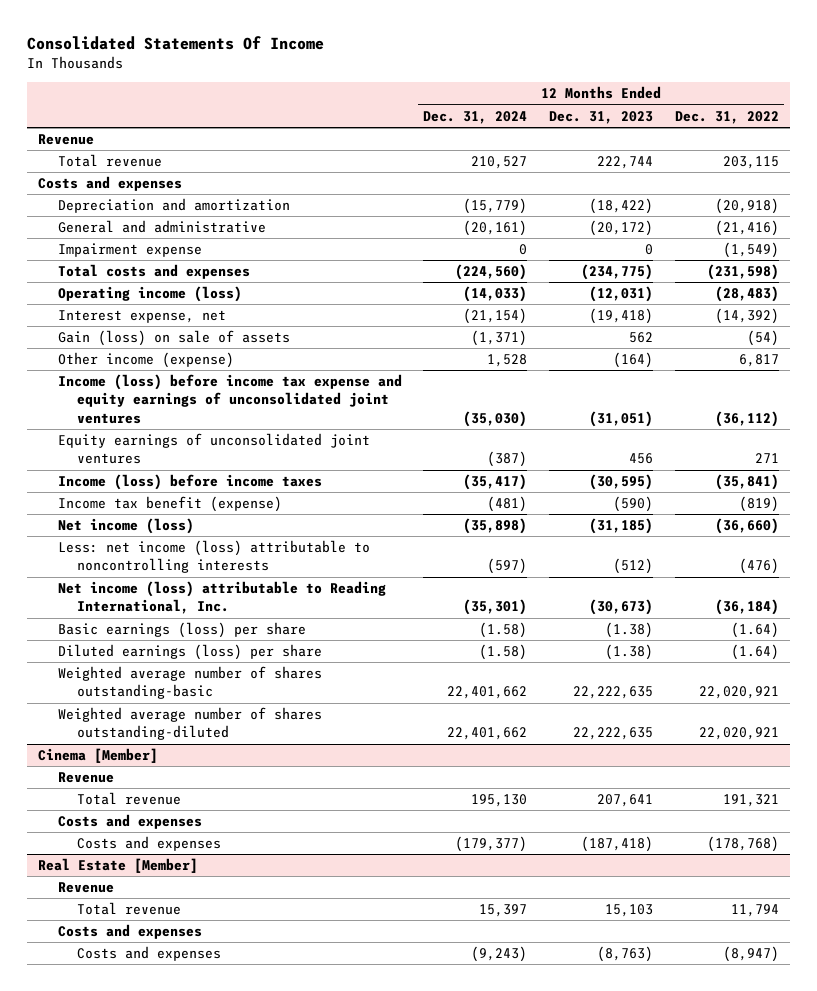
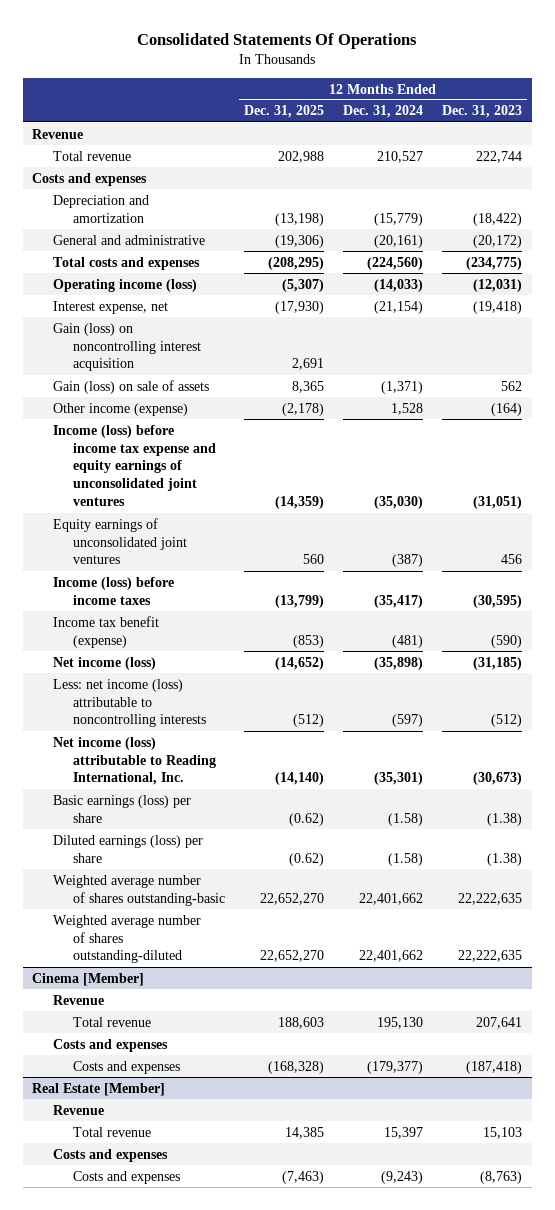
[27,36,325,51] Consolidated Statements Of Income -> [137,32,418,49] Consolidated Statements Of Operations
[674,110,779,124] Dec. 31, 2022 -> none
none -> [244,105,325,119] Dec. 31, 2025
[57,243,202,258] Impairment expense -> none
none -> [52,322,201,372] Gain (loss) on noncontrolling interest acquisition

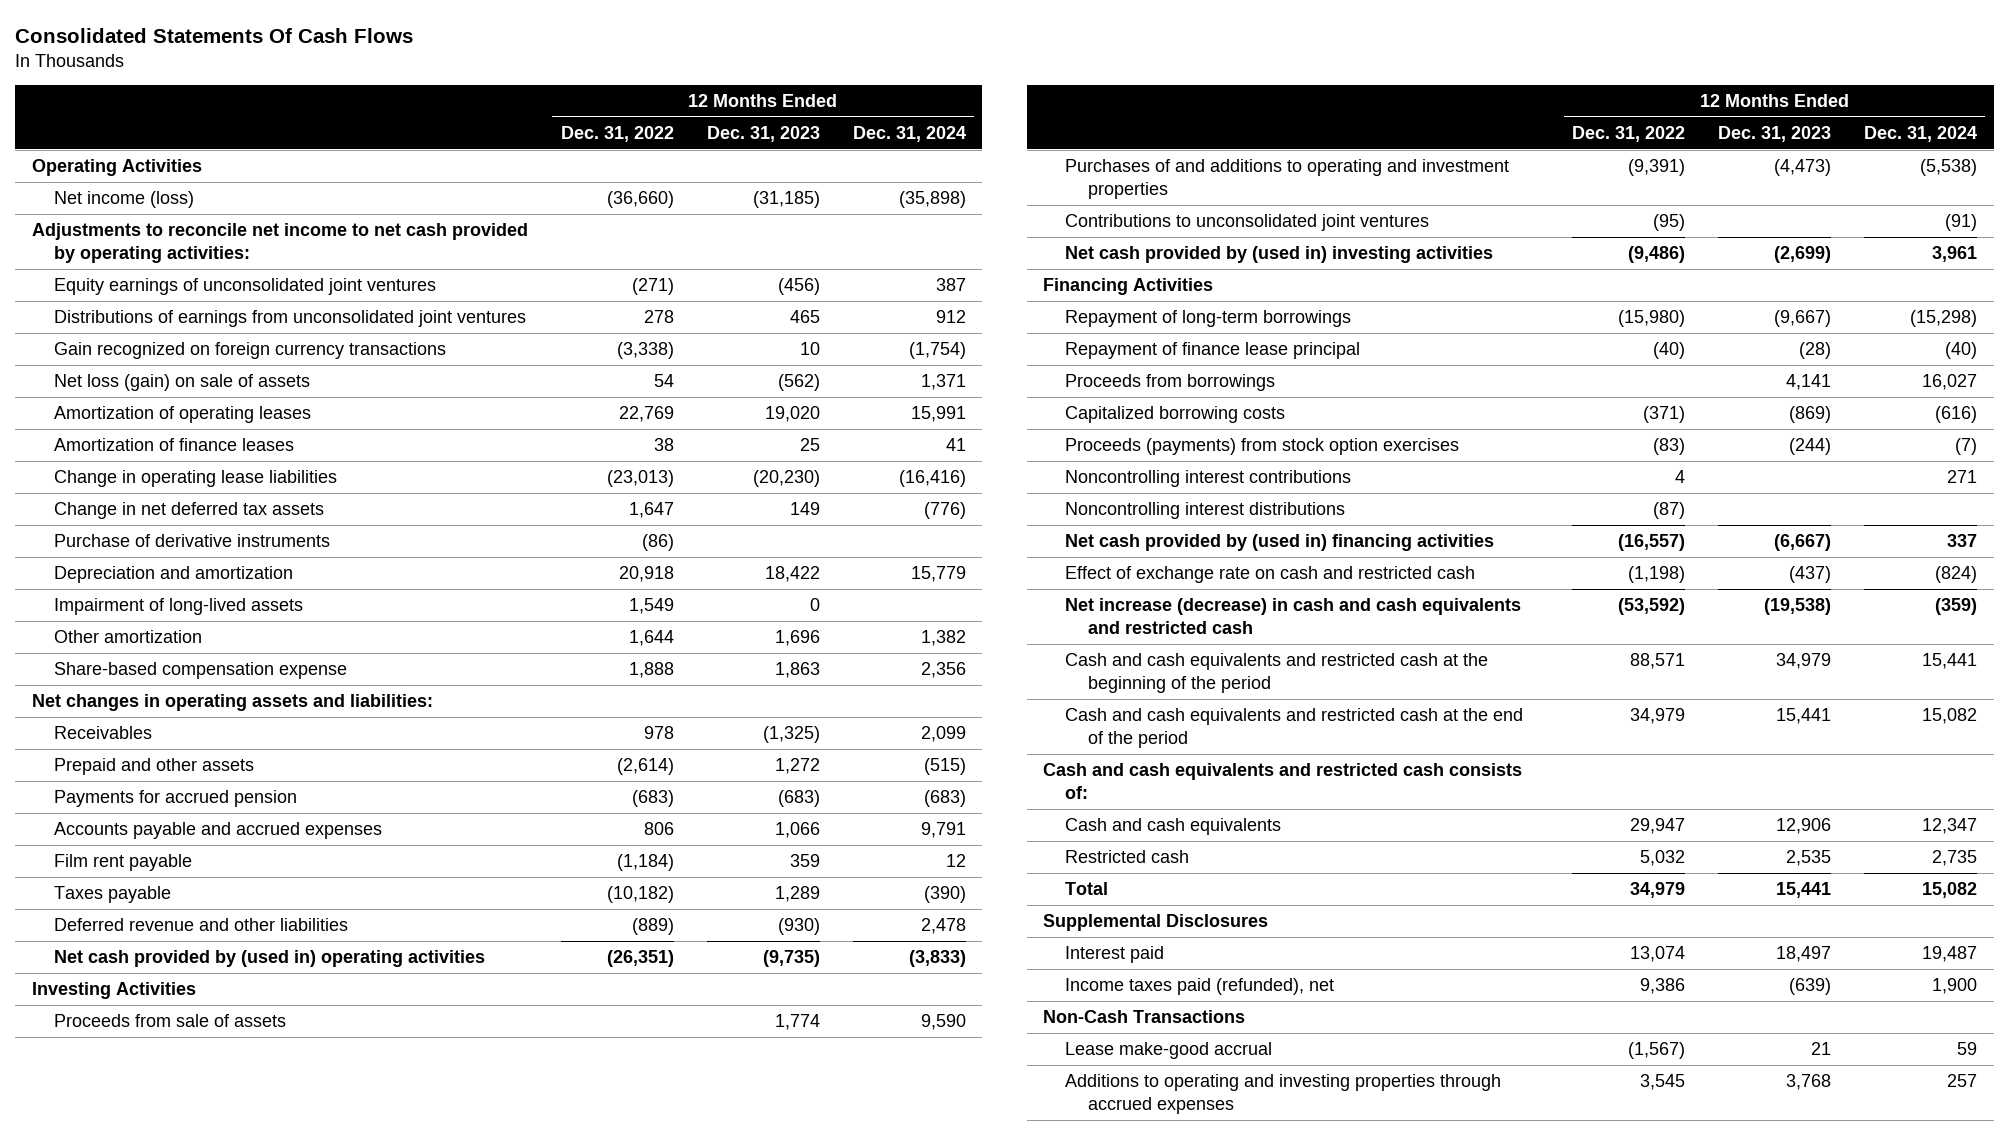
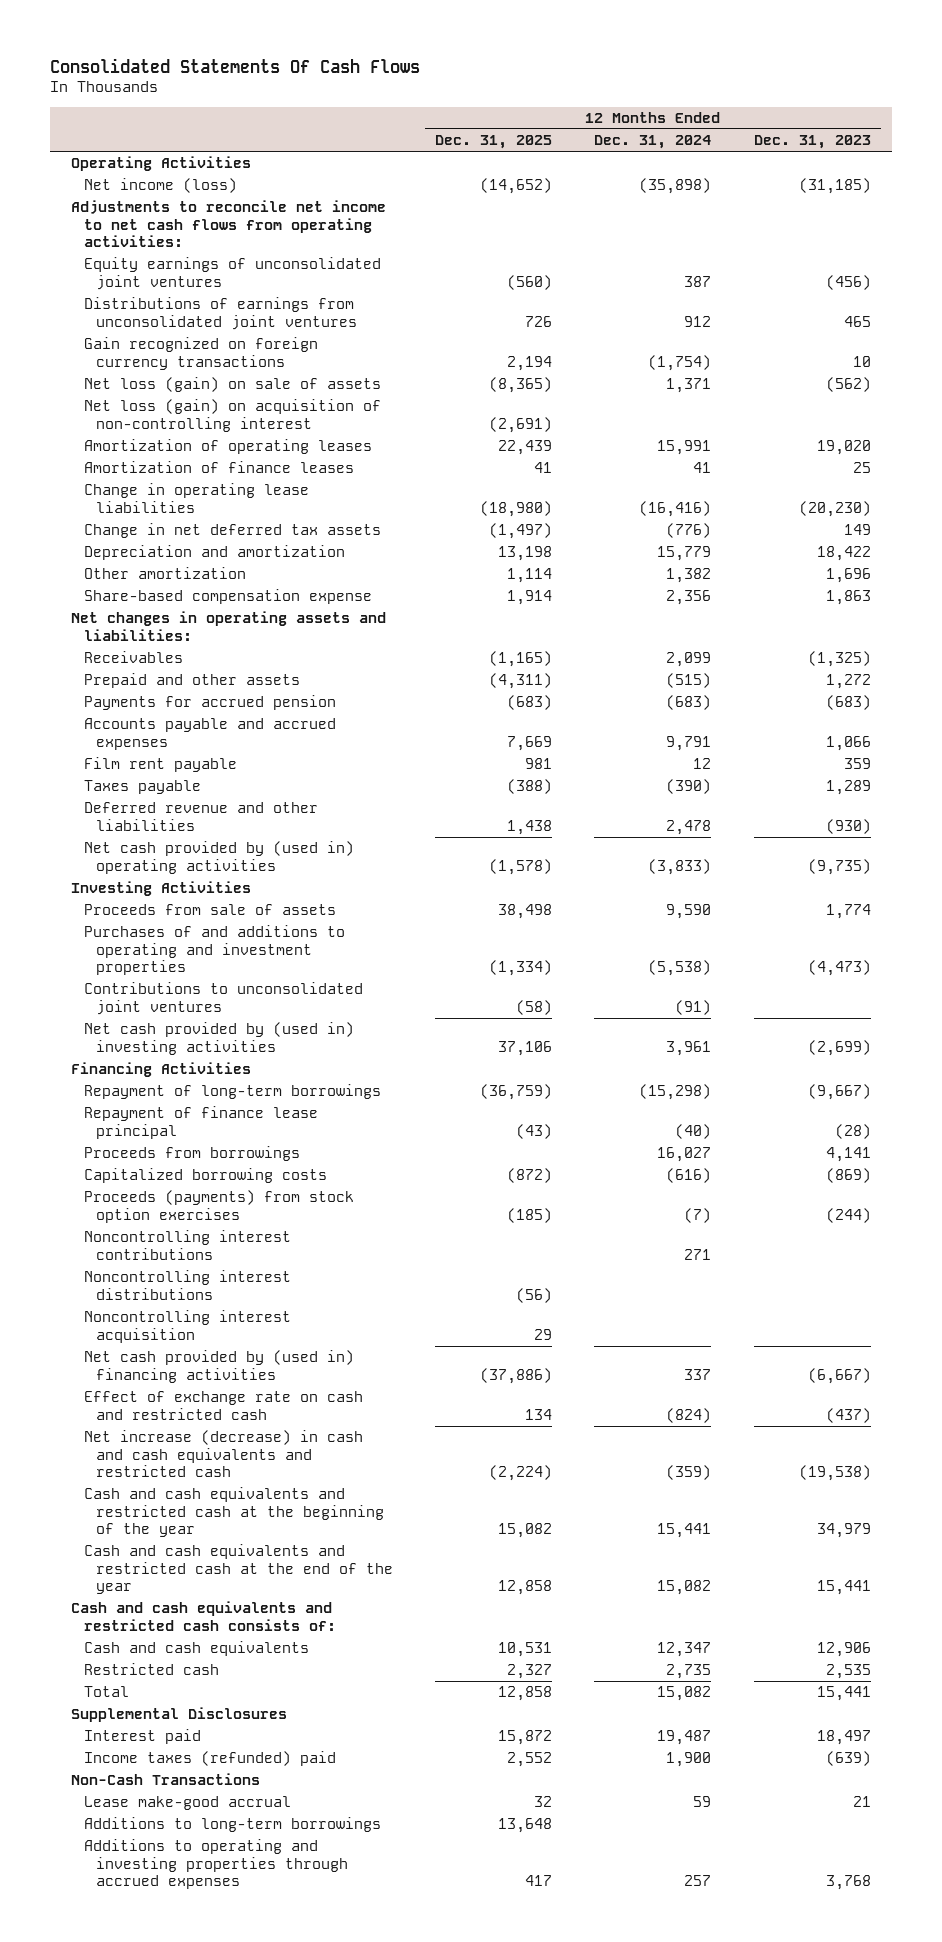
[560,126,674,143] Dec. 31, 2022 -> none
none -> [435,135,553,150] Dec. 31, 2025
[31,223,528,263] Adjustments to reconcile net income to net cash provided by operating activities: -> [71,200,387,248] Adjustments to reconcile net income to net cash flows from operating activities:
none -> [83,399,381,432] Net loss (gain) on acquisition of non-controlling interest
[53,534,330,548] Purchase of derivative instruments -> none
[53,598,303,616] Impairment of long-lived assets -> none
none -> [83,1310,291,1343] Noncontrolling interest acquisition
[1065,653,1489,693] Cash and cash equivalents and restricted cash at the beginning of the period -> [83,1487,385,1538] Cash and cash equivalents and restricted cash at the beginning of the year
[1065,708,1524,748] Cash and cash equivalents and restricted cash at the end of the period -> [83,1544,394,1595] Cash and cash equivalents and restricted cash at the end of the year
[1065,978,1335,996] Income taxes paid (refunded), net -> [83,1751,336,1767] Income taxes (refunded) paid
none -> [83,1817,381,1833] Additions to long-term borrowings

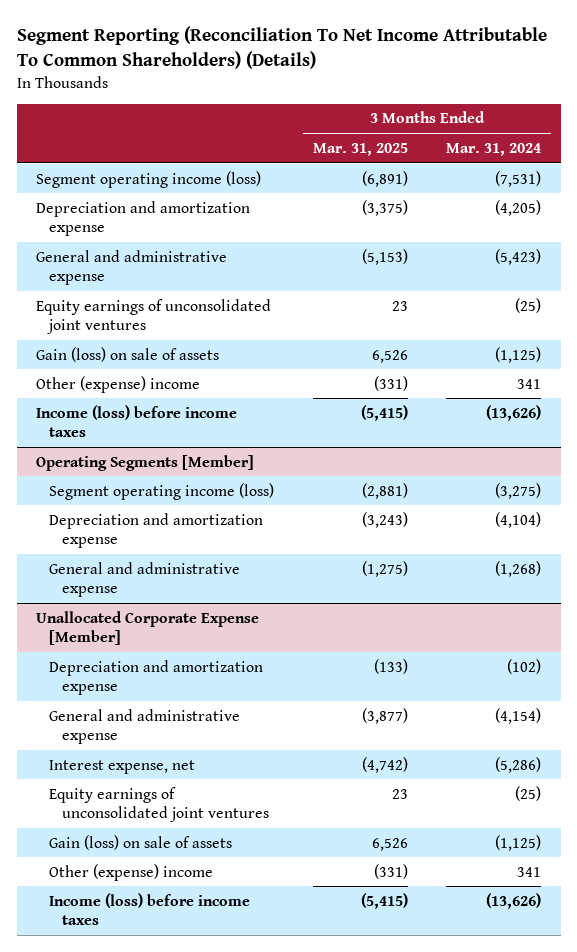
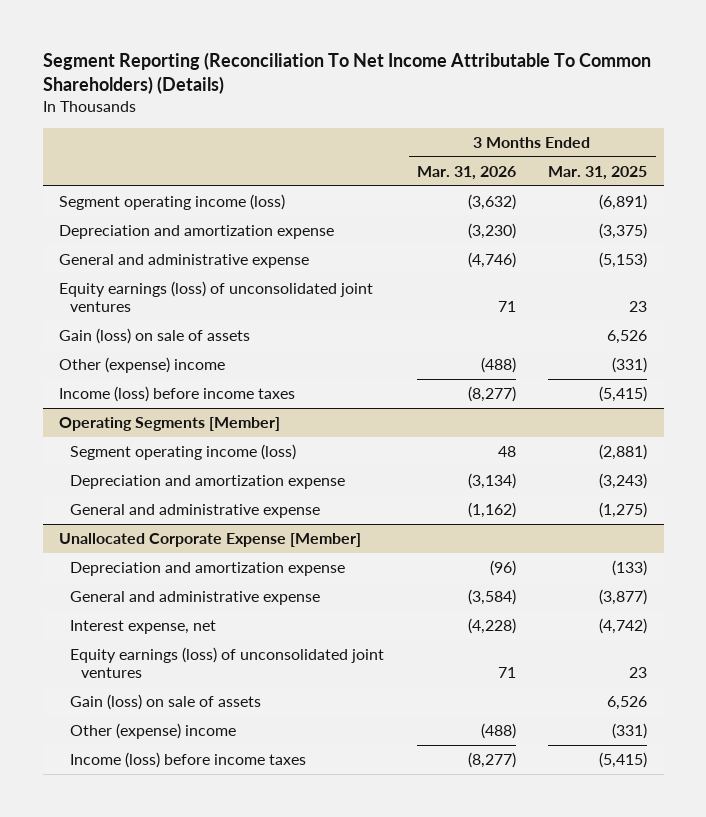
[446,142,542,156] Mar. 31, 2024 -> none
none -> [416,166,516,181] Mar. 31, 2026
[35,298,271,335] Equity earnings of unconsolidated joint ventures -> [59,281,374,313] Equity earnings (loss) of unconsolidated joint ventures
[49,786,270,823] Equity earnings of unconsolidated joint ventures -> [70,647,385,679] Equity earnings (loss) of unconsolidated joint ventures

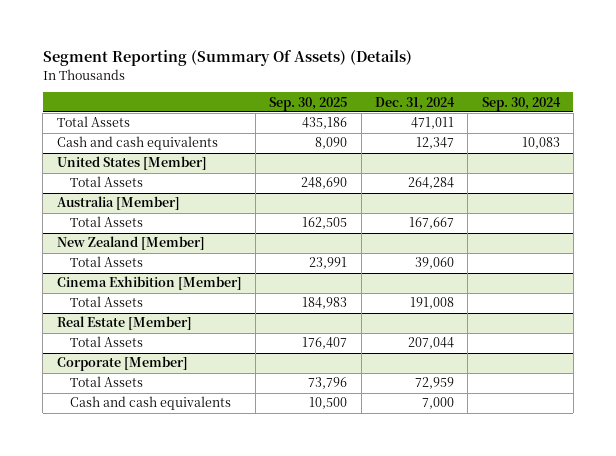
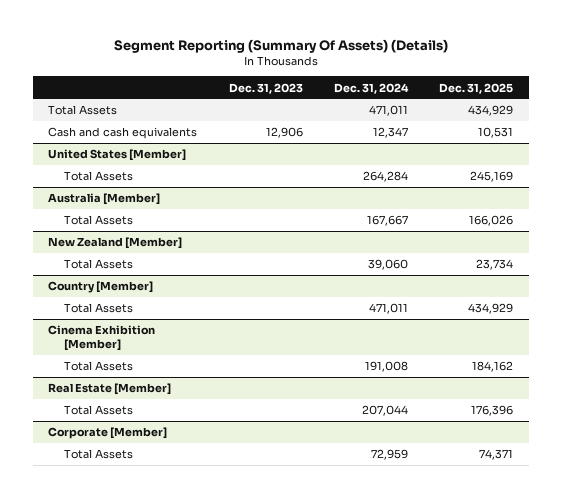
[269,96,348,111] Sep. 30, 2025 -> none
[481,96,561,111] Sep. 30, 2024 -> none
none -> [228,82,303,94] Dec. 31, 2023
none -> [439,82,514,94] Dec. 31, 2025
none -> [48,281,154,294] Country [Member]
none -> [64,303,134,314] Total Assets
[69,396,231,411] Cash and cash equivalents -> none

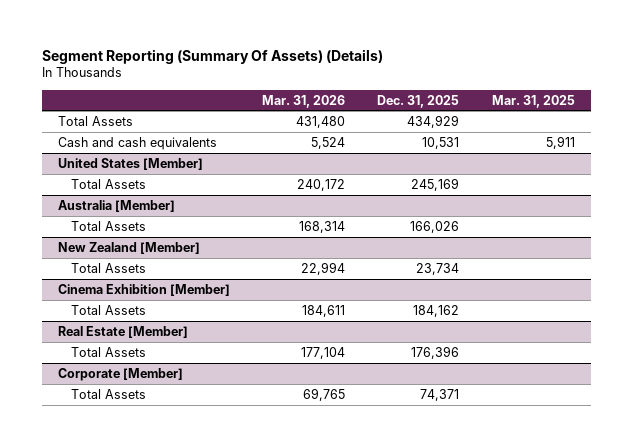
[228,82,303,94] Dec. 31, 2023 -> none
[334,82,410,94] Dec. 31, 2024 -> none
none -> [262,94,346,108] Mar. 31, 2026
none -> [491,94,575,108] Mar. 31, 2025
[48,281,154,294] Country [Member] -> none
[64,303,134,314] Total Assets -> none

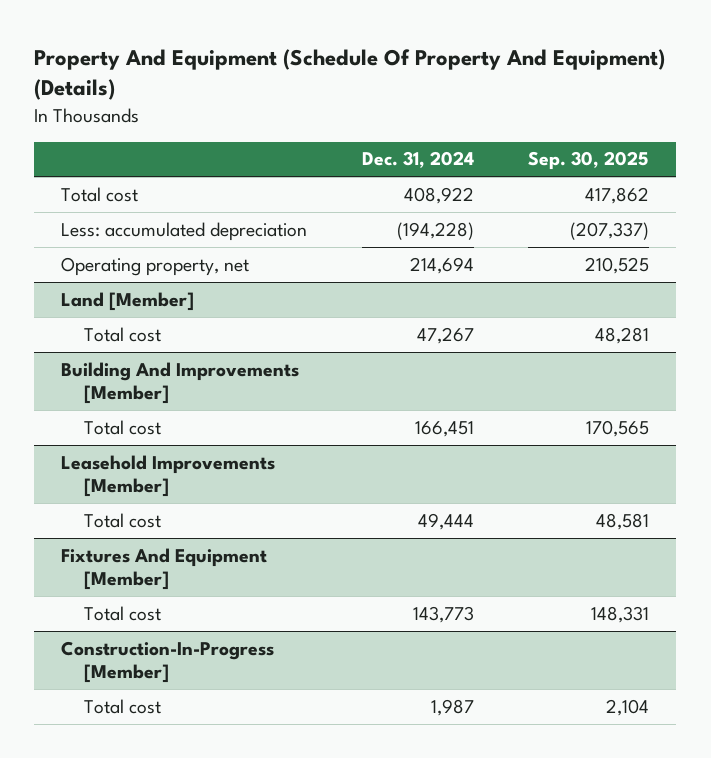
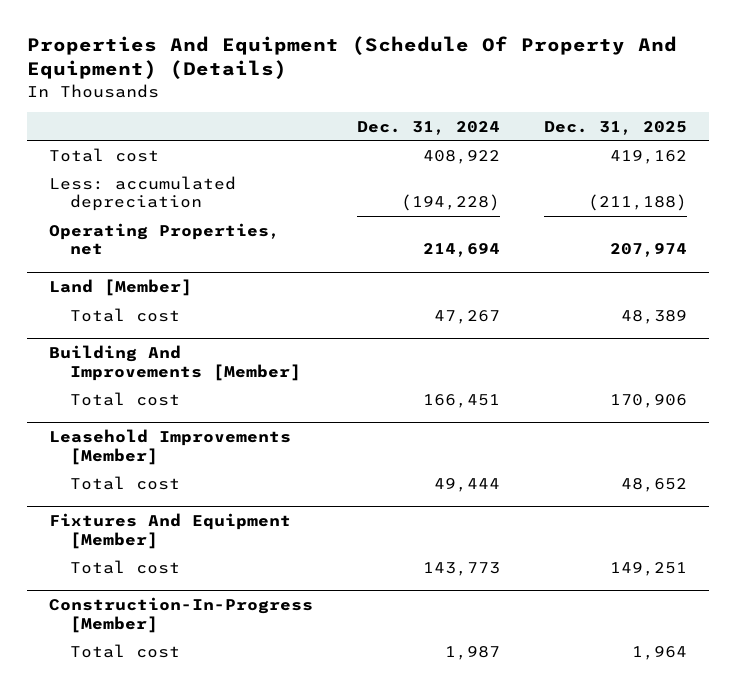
[34,48,666,101] Property And Equipment (Schedule Of Property And Equipment) (Details) -> [26,36,677,80] Properties And Equipment (Schedule Of Property And Equipment) (Details)
[528,151,650,171] Sep. 30, 2025 -> none
none -> [543,120,687,135] Dec. 31, 2025
[61,256,250,276] Operating property, net -> [48,222,280,256] Operating Properties, net

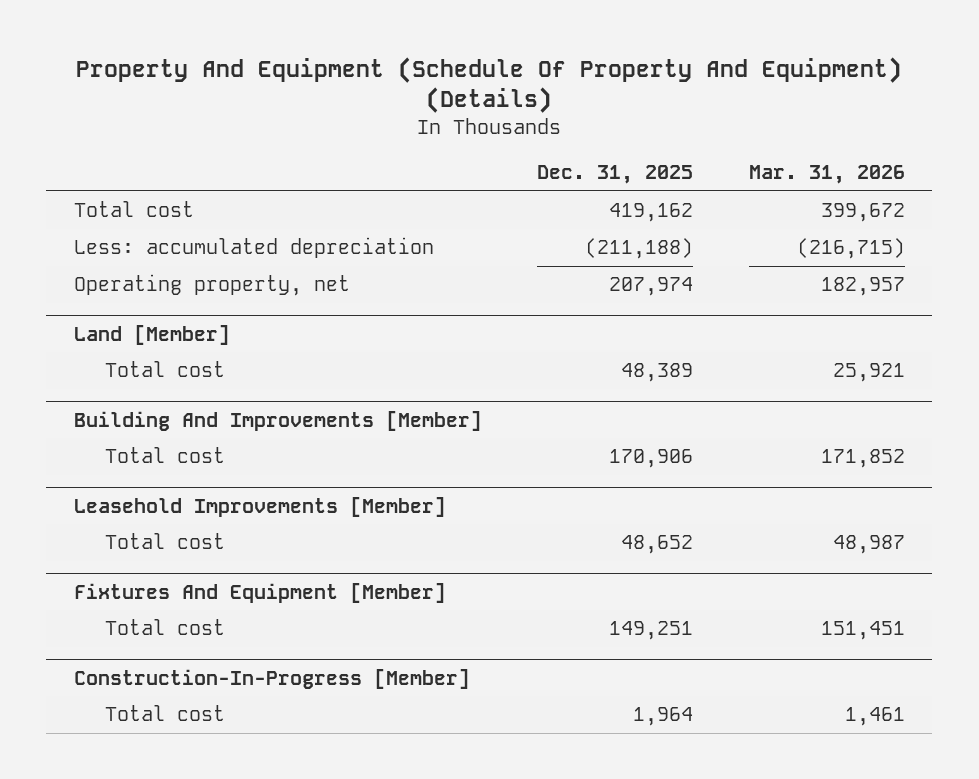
[26,36,677,80] Properties And Equipment (Schedule Of Property And Equipment) (Details) -> [76,56,903,114] Property And Equipment (Schedule Of Property And Equipment) (Details)
[356,120,500,135] Dec. 31, 2024 -> none
none -> [748,164,905,184] Mar. 31, 2026
[48,222,280,256] Operating Properties, net -> [73,274,350,297] Operating property, net

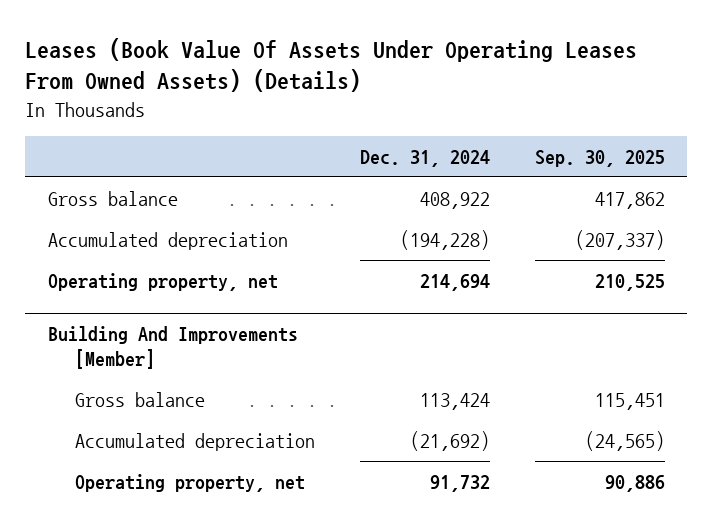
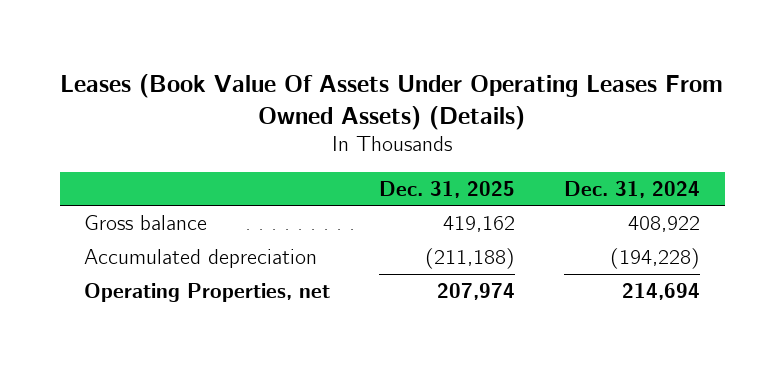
[534,149,665,167] Sep. 30, 2025 -> none
none -> [379,180,516,198] Dec. 31, 2025
[47,326,298,370] Building And Improvements [Member] -> none
[74,391,205,407] Gross balance -> none
[74,432,315,451] Accumulated depreciation -> none
[74,473,305,492] Operating property, net -> none
[47,272,278,291] Operating property, net -> [84,282,331,302] Operating Properties, net

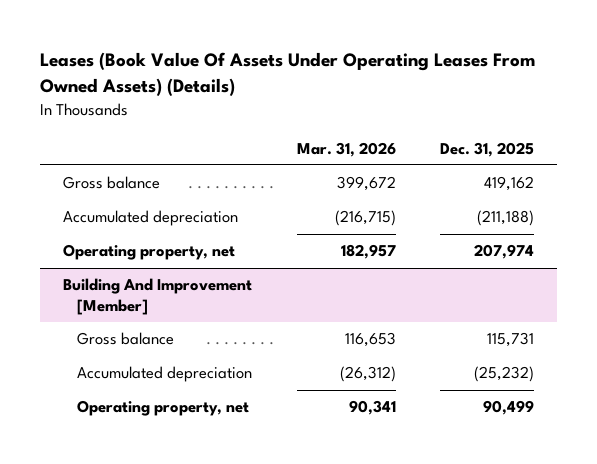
[564,180,701,198] Dec. 31, 2024 -> none
none -> [296,141,396,157] Mar. 31, 2026
[84,282,331,302] Operating Properties, net -> [62,244,235,261] Operating property, net
none -> [62,278,252,315] Building And Improvement [Member]
none -> [77,332,175,346] Gross balance
none -> [77,366,253,383] Accumulated depreciation
none -> [77,400,250,417] Operating property, net

